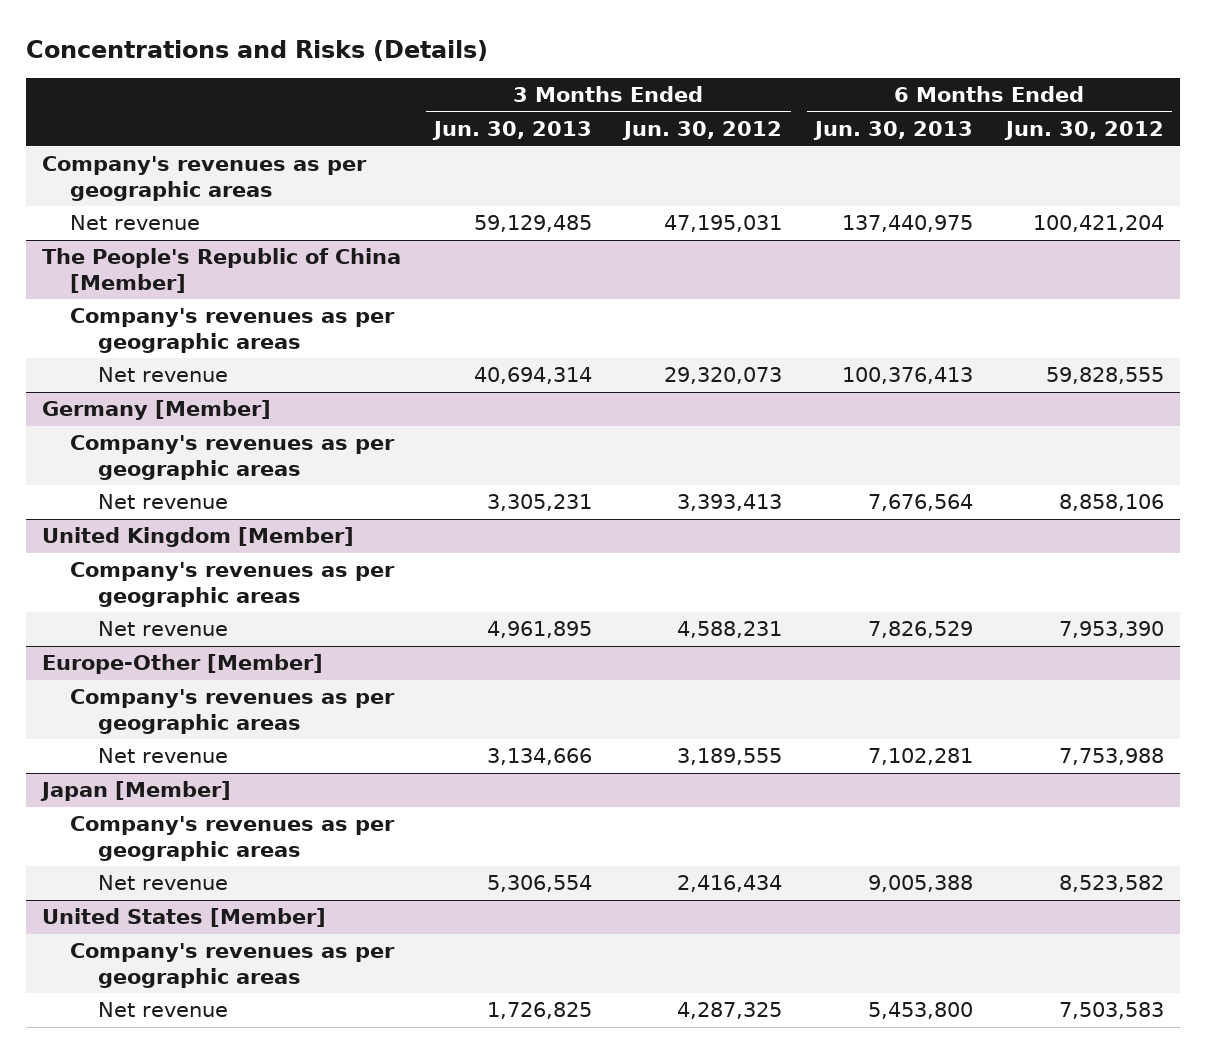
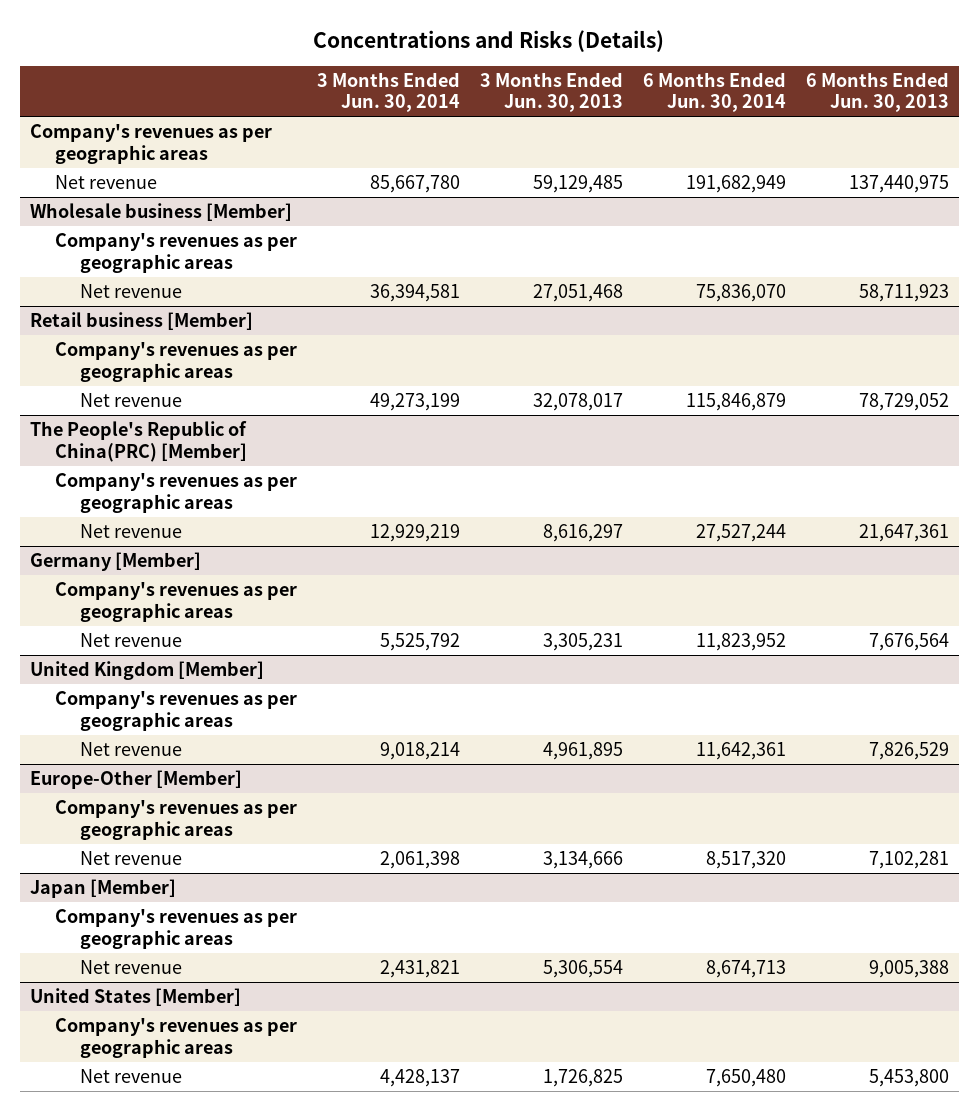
[622,121,783,141] Jun. 30, 2012 -> none
[1003,121,1164,141] Jun. 30, 2012 -> none
none -> [316,71,460,113] 3 Months Ended Jun. 30, 2014
none -> [643,71,787,113] 6 Months Ended Jun. 30, 2014
[42,248,402,293] The People's Republic of China [Member] -> none
none -> [29,203,292,222] Wholesale business [Member]
[473,367,592,385] 40,694,314 -> [532,284,623,303] 27,051,468
[842,367,974,385] 100,376,413 -> [859,284,950,303] 58,711,923
none -> [29,312,253,331] Retail business [Member]
none -> [54,342,297,382] Company's revenues as per geographic areas
none -> [79,393,182,408] Net revenue
none -> [29,421,247,462] The People's Republic of China(PRC) [Member]
none -> [54,473,297,513] Company's revenues as per geographic areas
none -> [79,524,182,539] Net revenue

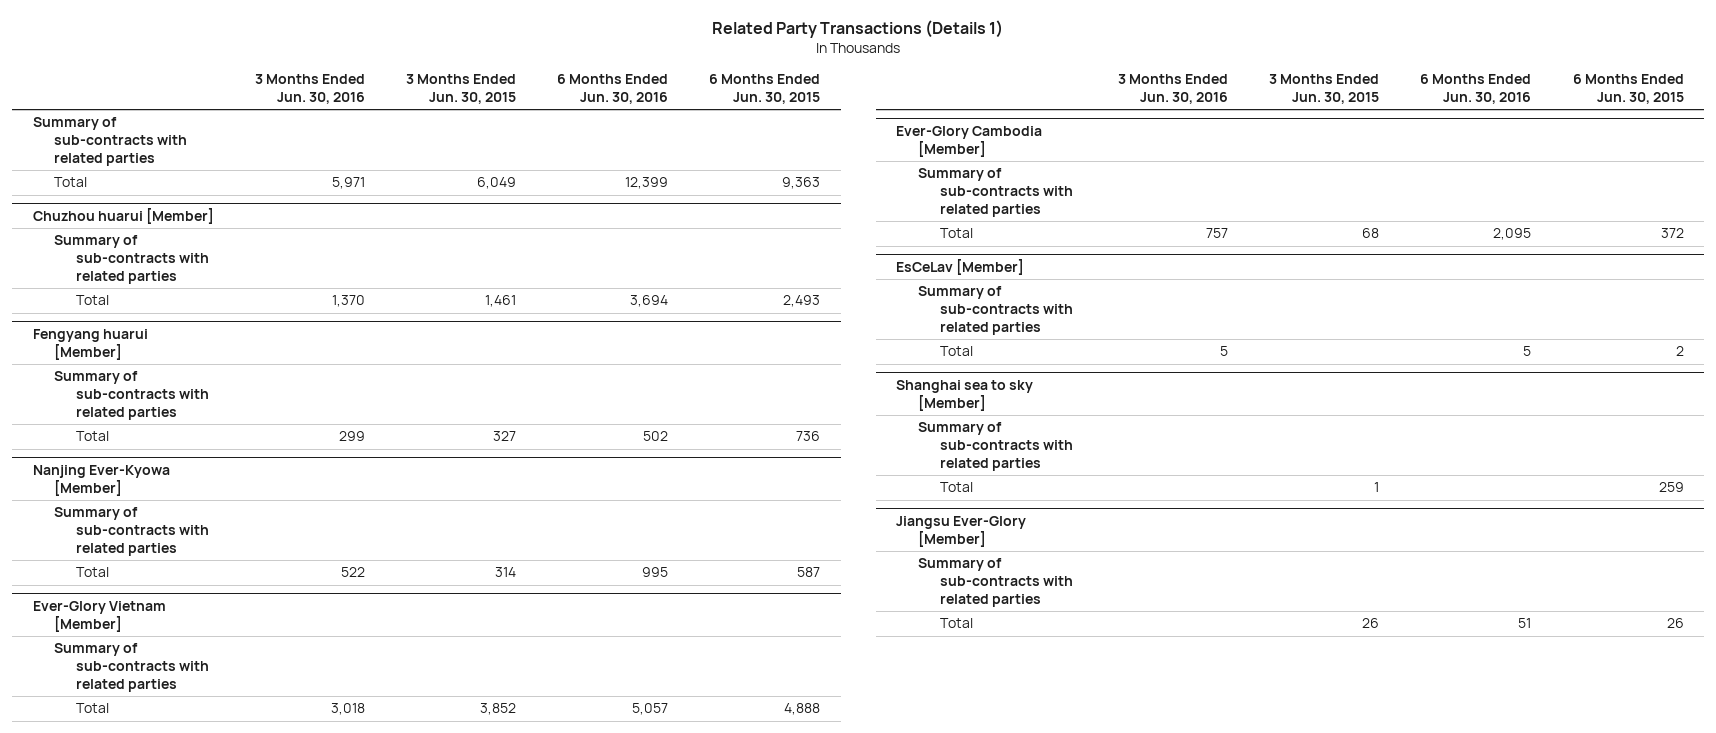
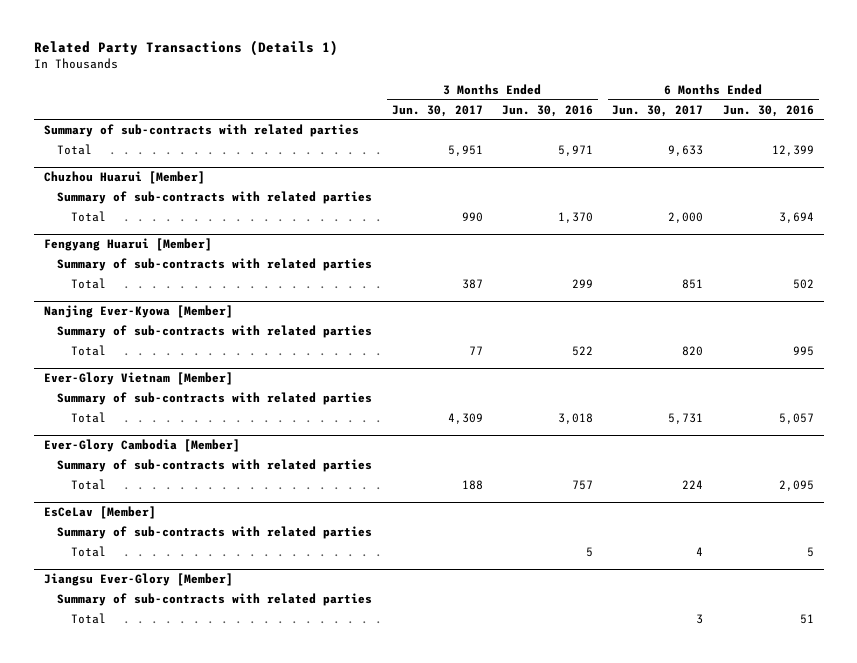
[405,74,516,104] 3 Months Ended Jun. 30, 2015 -> none
[709,74,821,104] 6 Months Ended Jun. 30, 2015 -> none
none -> [391,104,483,117] Jun. 30, 2017
none -> [612,104,704,117] Jun. 30, 2017
[32,208,214,225] Chuzhou huarui [Member] -> [43,171,205,185] Chuzhou Huarui [Member]
[32,329,148,361] Fengyang huarui [Member] -> [43,238,212,252] Fengyang Huarui [Member]
[896,380,1034,412] Shanghai sea to sky [Member] -> none
[917,422,1073,471] Summary of sub-contracts with related parties -> none
[939,482,973,493] Total -> none

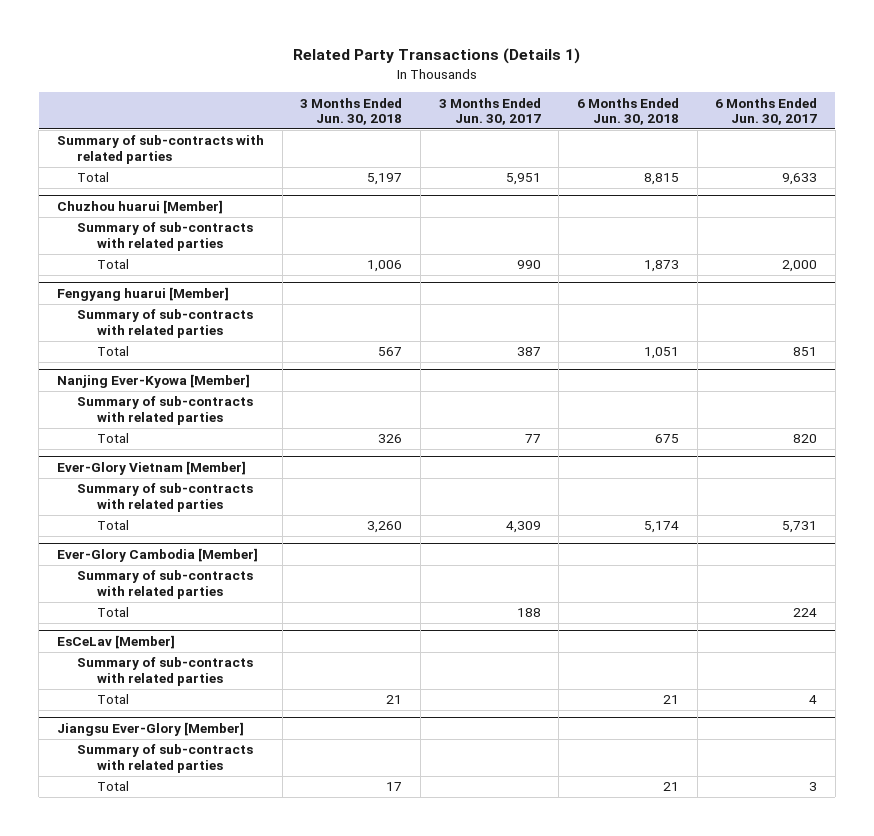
[501,104,593,117] Jun. 30, 2016 -> none
[722,104,814,117] Jun. 30, 2016 -> none
none -> [300,97,403,126] 3 Months Ended Jun. 30, 2018
none -> [576,97,679,126] 6 Months Ended Jun. 30, 2018
[43,171,205,185] Chuzhou Huarui [Member] -> [57,200,224,215] Chuzhou huarui [Member]
[43,238,212,252] Fengyang Huarui [Member] -> [57,287,230,302] Fengyang huarui [Member]

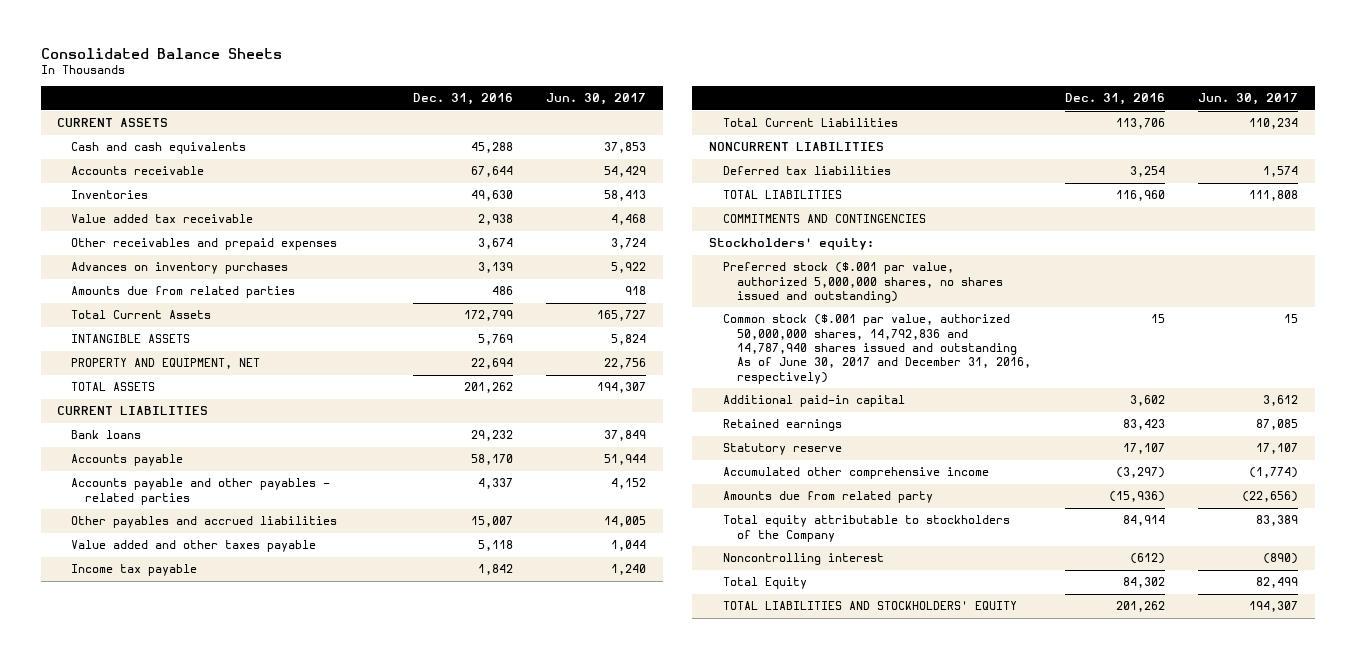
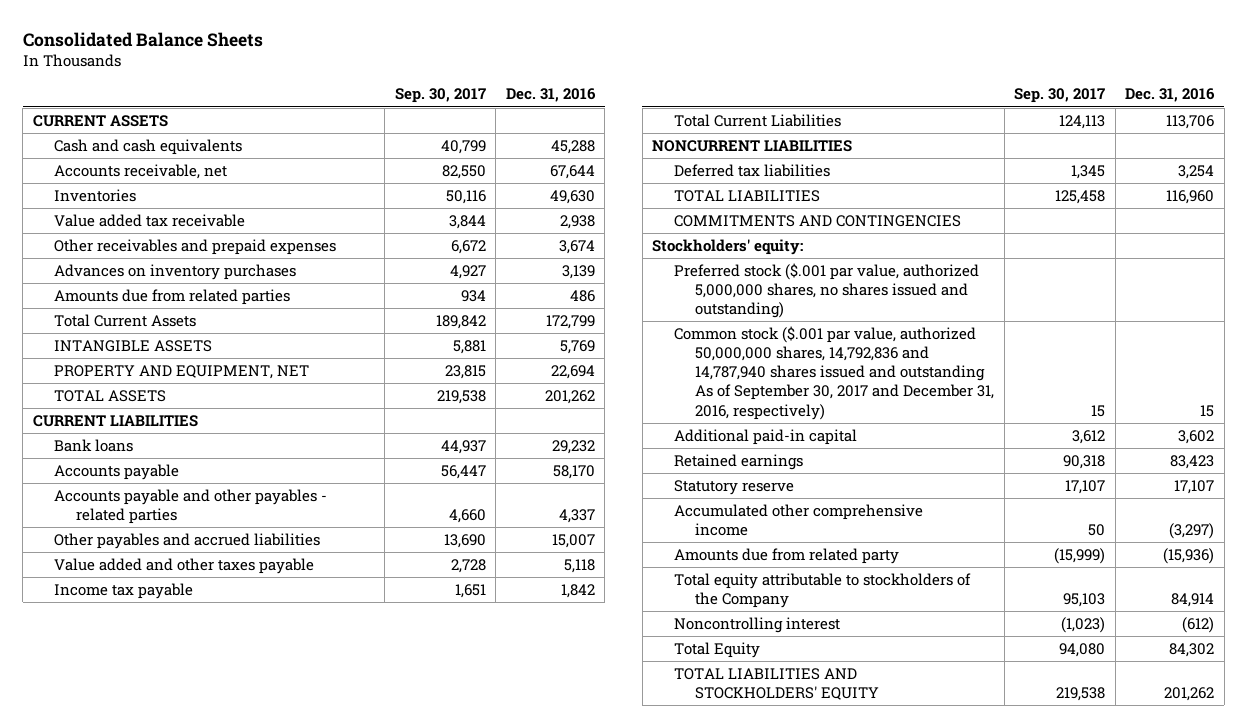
[546,93,647,106] Jun. 30, 2017 -> none
none -> [394,88,486,104] Sep. 30, 2017
[71,166,205,176] Accounts receivable -> [54,163,228,179] Accounts receivable, net
[723,314,1032,384] Common stock ($.001 par value, authorized 50,000,000 shares, 14,792,836 and 14,787,940 shares issued and outstanding As of June 30, 2017 and December 31, 2016, respectively) -> [673,325,995,420] Common stock ($.001 par value, authorized 50,000,000 shares, 14,792,836 and 14,787,940 shares issued and outstanding As of September 30, 2017 and December 31, 2016, respectively)

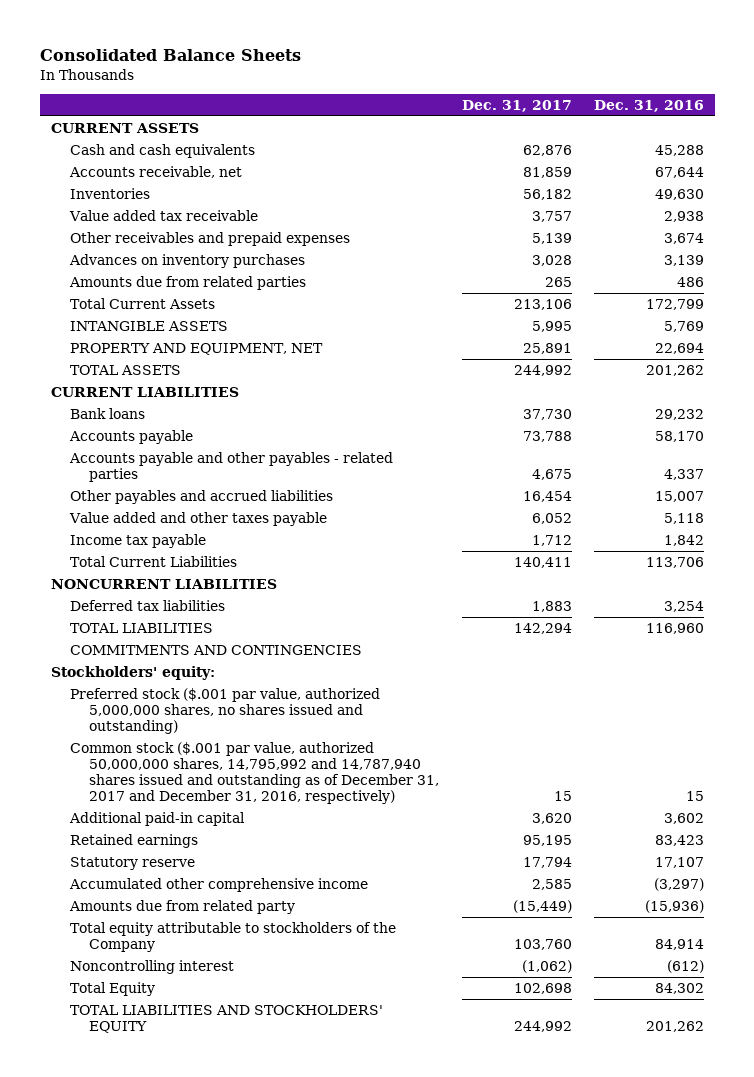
[394,88,486,104] Sep. 30, 2017 -> none
none -> [461,99,572,112] Dec. 31, 2017
[673,325,995,420] Common stock ($.001 par value, authorized 50,000,000 shares, 14,792,836 and 14,787,940 shares issued and outstanding As of September 30, 2017 and December 31, 2016, respectively) -> [70,742,440,805] Common stock ($.001 par value, authorized 50,000,000 shares, 14,795,992 and 14,787,940 shares issued and outstanding as of December 31, 2017 and December 31, 2016, respectively)

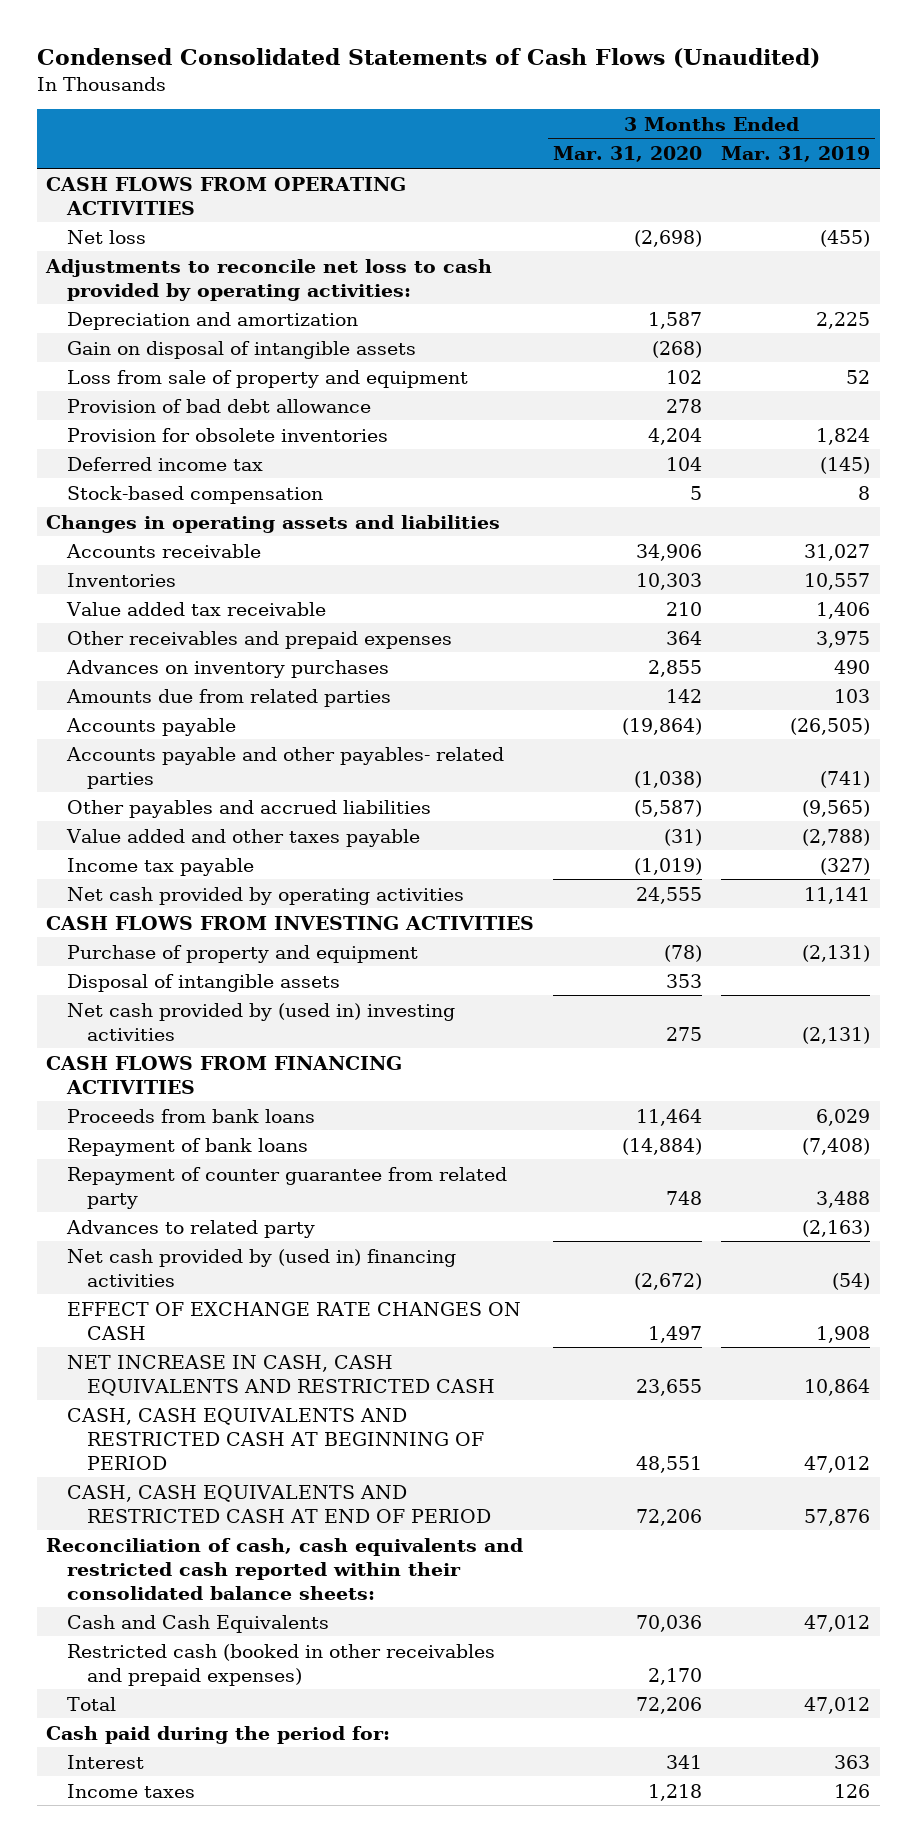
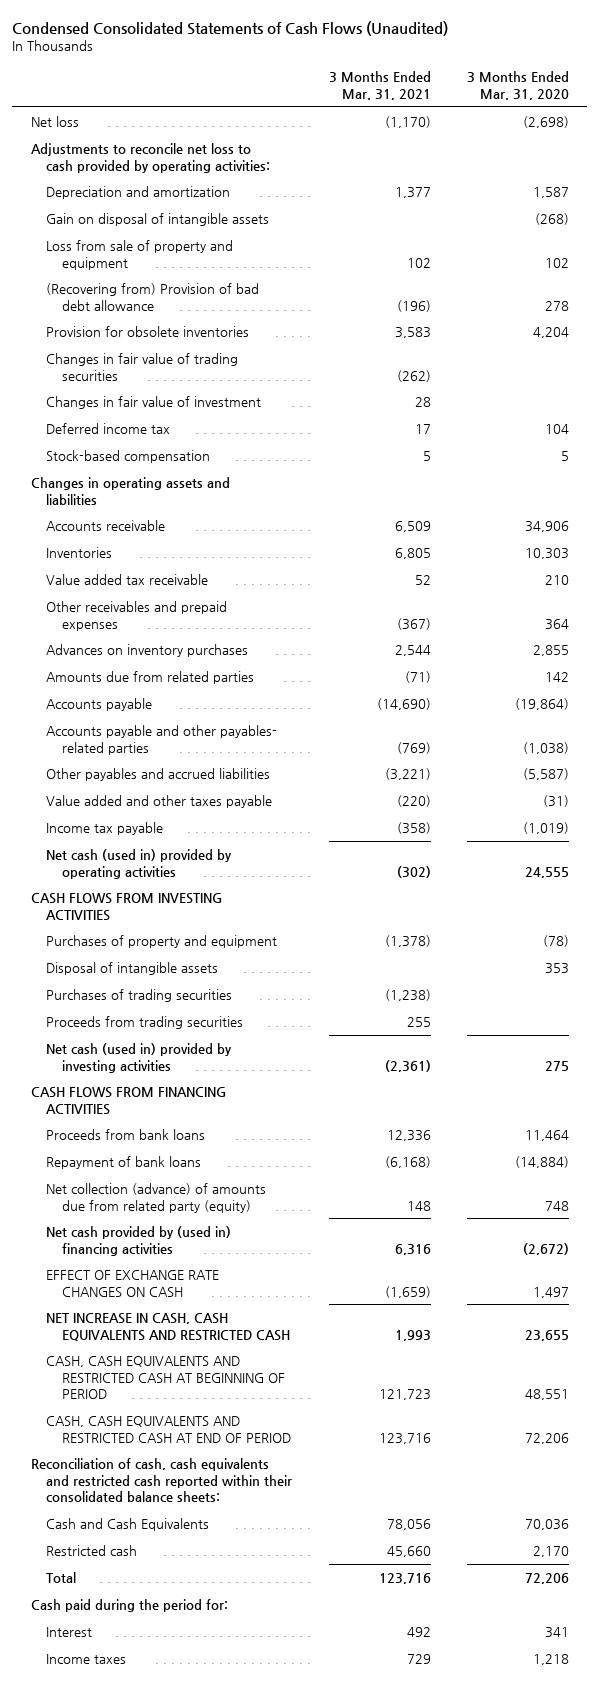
[721,146,871,163] Mar. 31, 2019 -> none
none -> [328,71,431,100] 3 Months Ended Mar. 31, 2021
[46,176,407,215] CASH FLOWS FROM OPERATING ACTIVITIES -> none
[66,398,371,413] Provision of bad debt allowance -> [46,282,260,311] (Recovering from) Provision of bad debt allowance
none -> [46,352,239,381] Changes in fair value of trading securities
none -> [46,395,262,409] Changes in fair value of investment
[66,886,464,905] Net cash provided by operating activities -> [46,848,233,879] Net cash (used in) provided by operating activities
[66,944,418,963] Purchase of property and equipment -> [46,934,278,948] Purchases of property and equipment
none -> [46,988,233,1002] Purchases of trading securities
none -> [46,1015,244,1029] Proceeds from trading securities
[66,1002,455,1041] Net cash provided by (used in) investing activities -> [46,1042,233,1073] Net cash (used in) provided by investing activities
[65,1219,315,1238] Advances to related party -> none
[66,1166,507,1209] Repayment of counter guarantee from related party -> [46,1182,267,1213] Net collection (advance) of amounts due from related party (equity)
[66,1643,495,1686] Restricted cash (booked in other receivables and prepaid expenses) -> [46,1544,138,1556] Restricted cash

